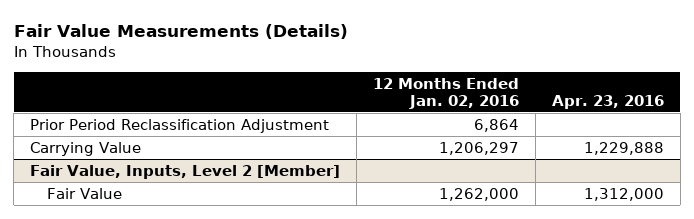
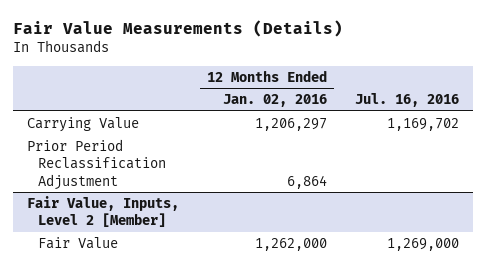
[551,94,664,109] Apr. 23, 2016 -> none
none -> [355,93,460,108] Jul. 16, 2016
[30,118,330,133] Prior Period Reclassification Adjustment -> [26,139,166,190] Prior Period Reclassification Adjustment

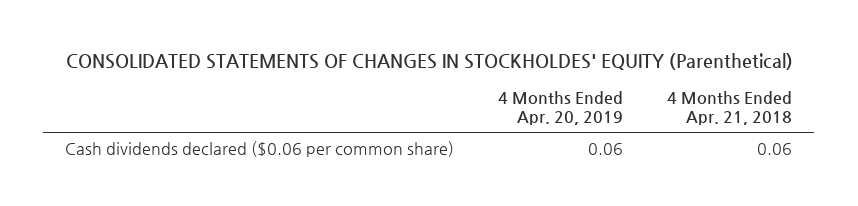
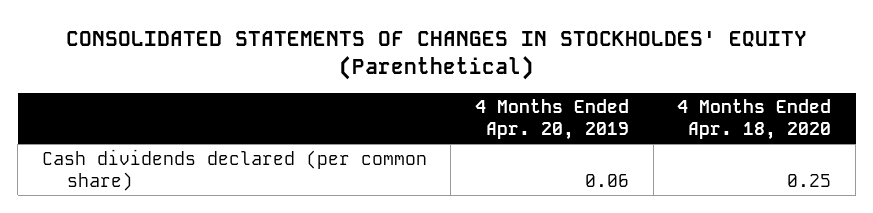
[667,91,793,126] 4 Months Ended Apr. 21, 2018 -> none
none -> [677,99,832,141] 4 Months Ended Apr. 18, 2020
[65,140,455,157] Cash dividends declared ($0.06 per common share) -> [41,148,427,191] Cash dividends declared (per common share)

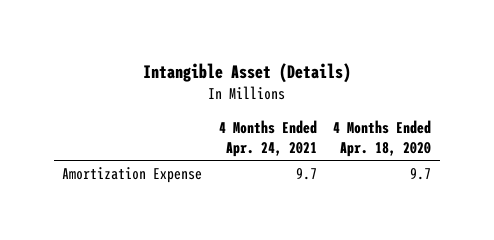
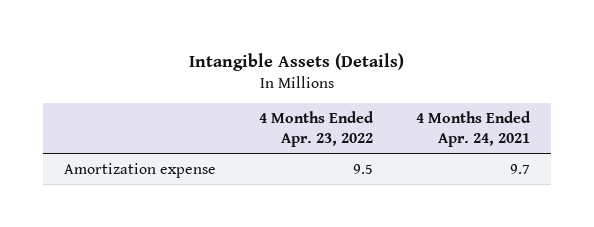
[142,63,351,84] Intangible Asset (Details) -> [189,53,405,72] Intangible Assets (Details)
[333,120,432,158] 4 Months Ended Apr. 18, 2020 -> none
none -> [259,111,375,148] 4 Months Ended Apr. 23, 2022
[62,167,203,184] Amortization Expense -> [64,162,217,178] Amortization expense

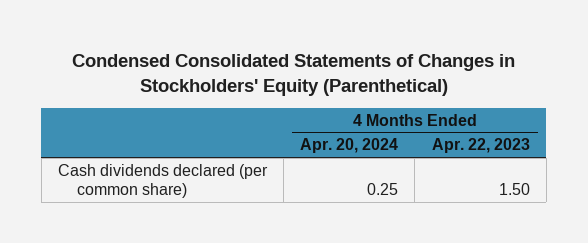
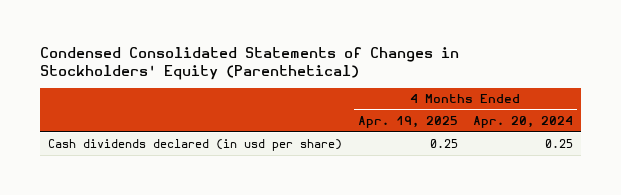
[431,138,530,154] Apr. 22, 2023 -> none
none -> [357,116,458,129] Apr. 19, 2025
[58,163,269,199] Cash dividends declared (per common share) -> [47,139,342,152] Cash dividends declared (in usd per share)

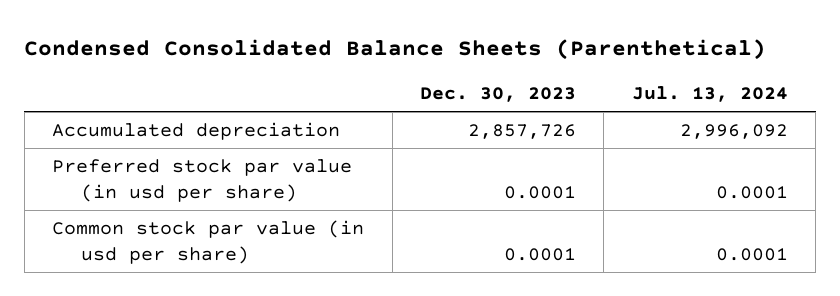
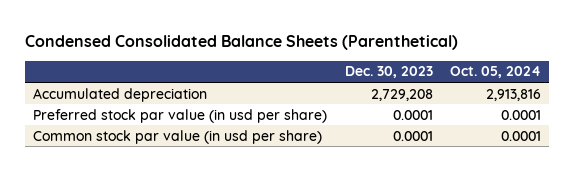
[631,86,788,103] Jul. 13, 2024 -> none
none -> [449,66,541,79] Oct. 05, 2024
[467,124,576,140] 2,857,726 -> [370,88,433,101] 2,729,208

